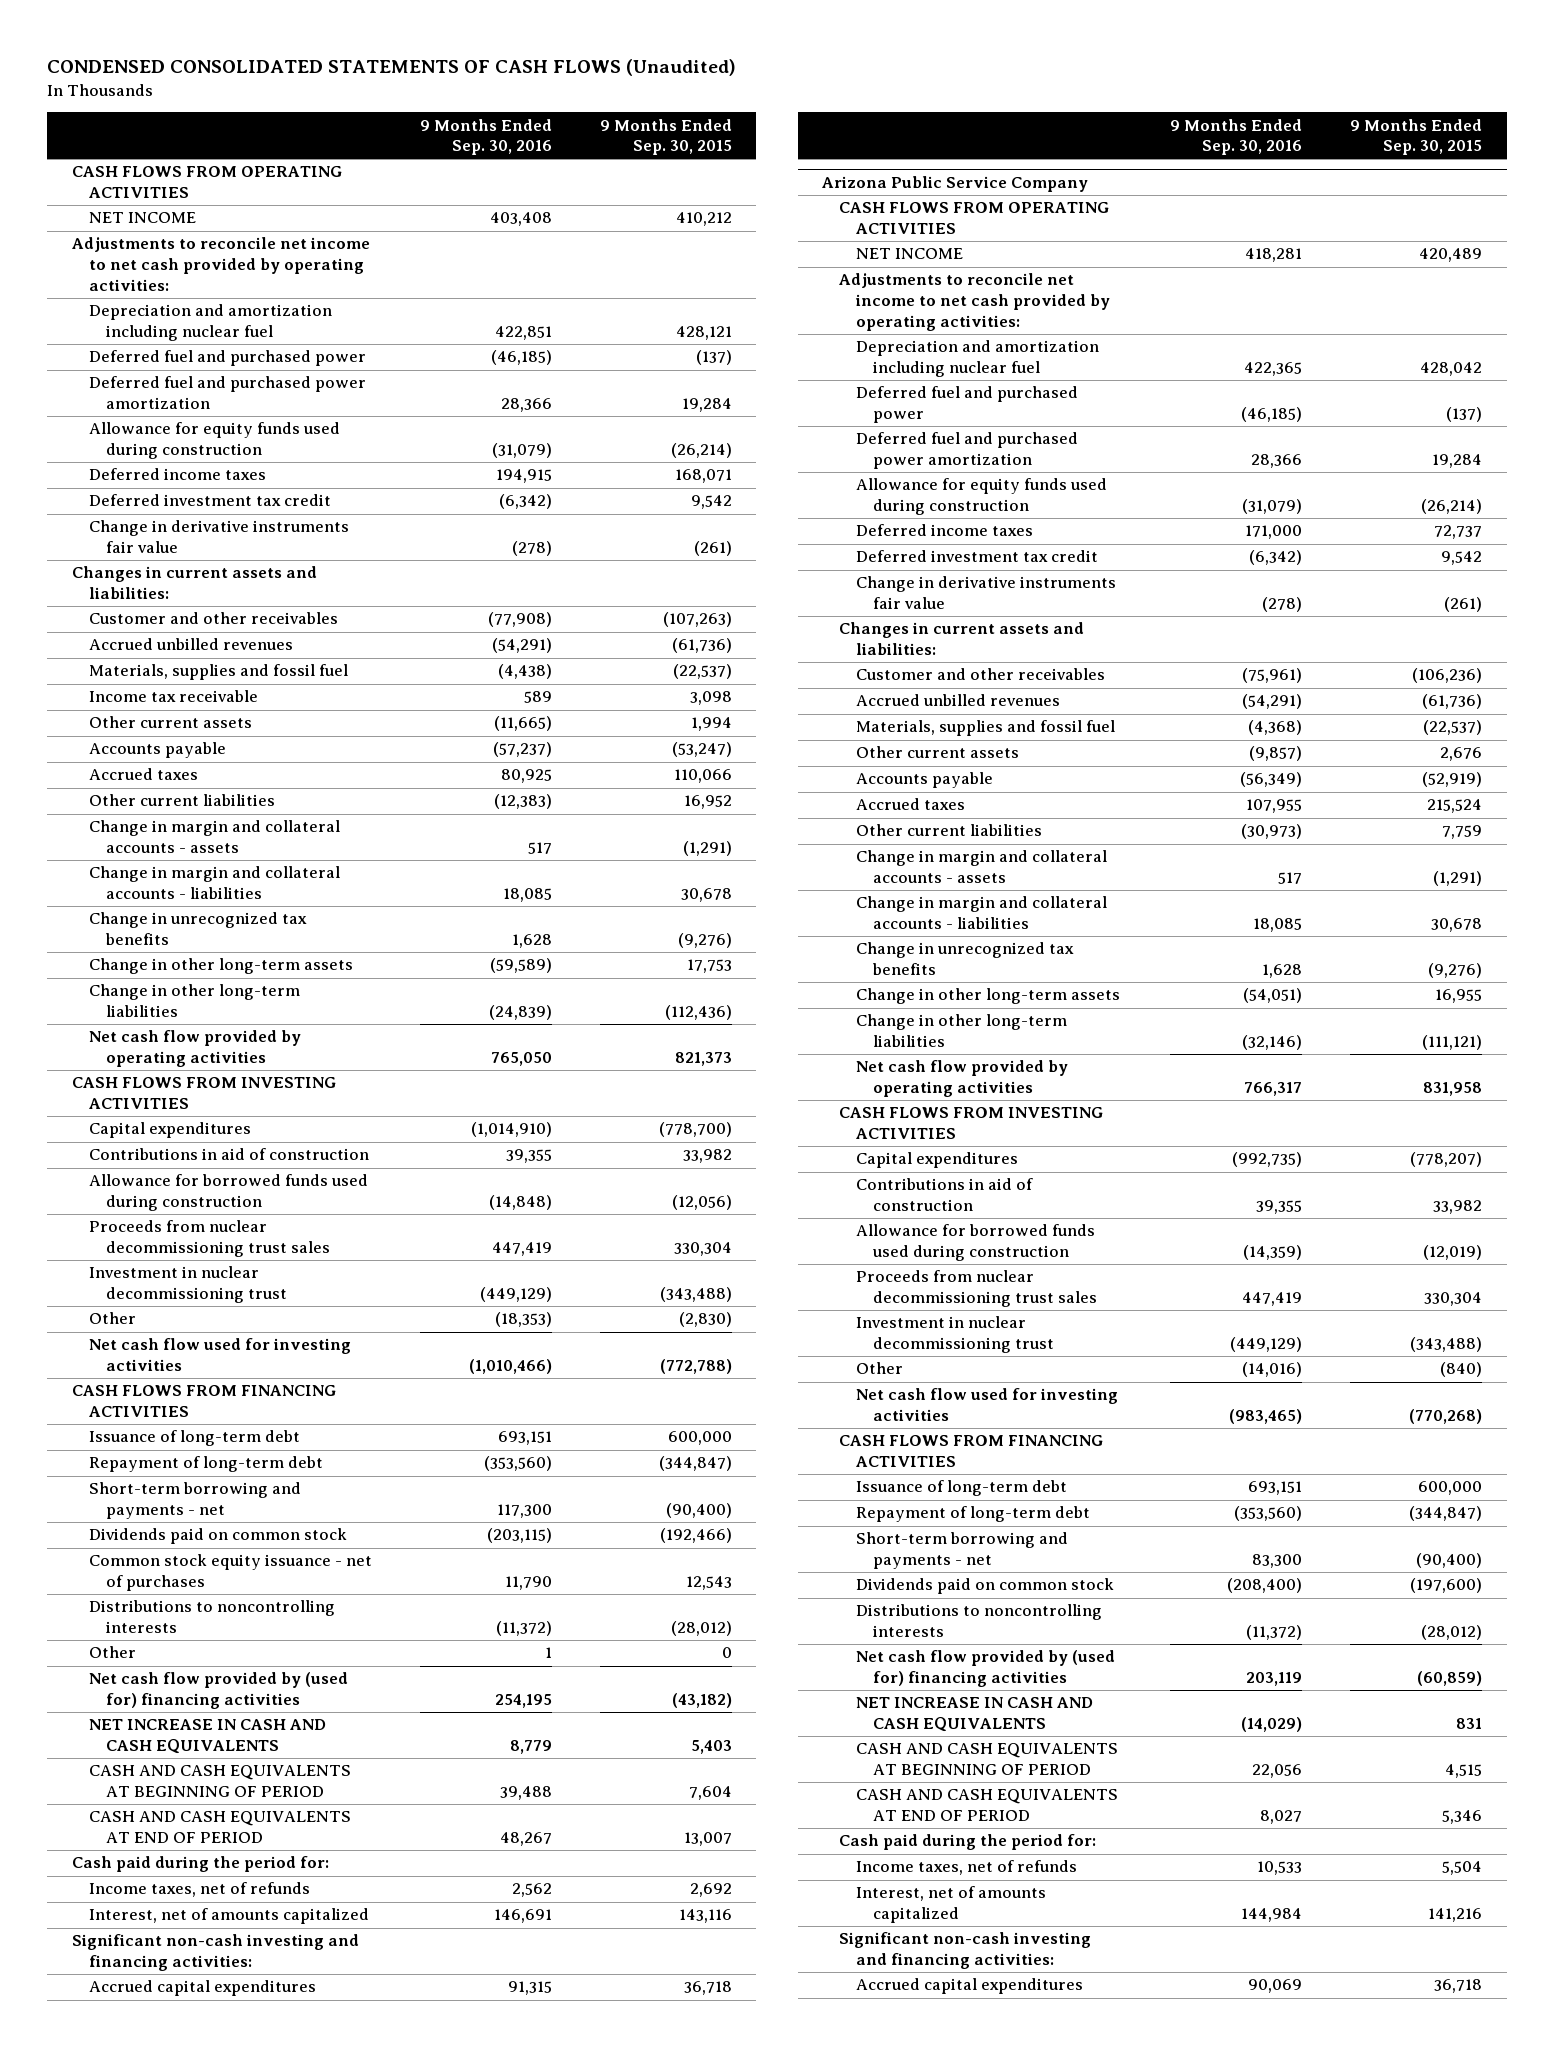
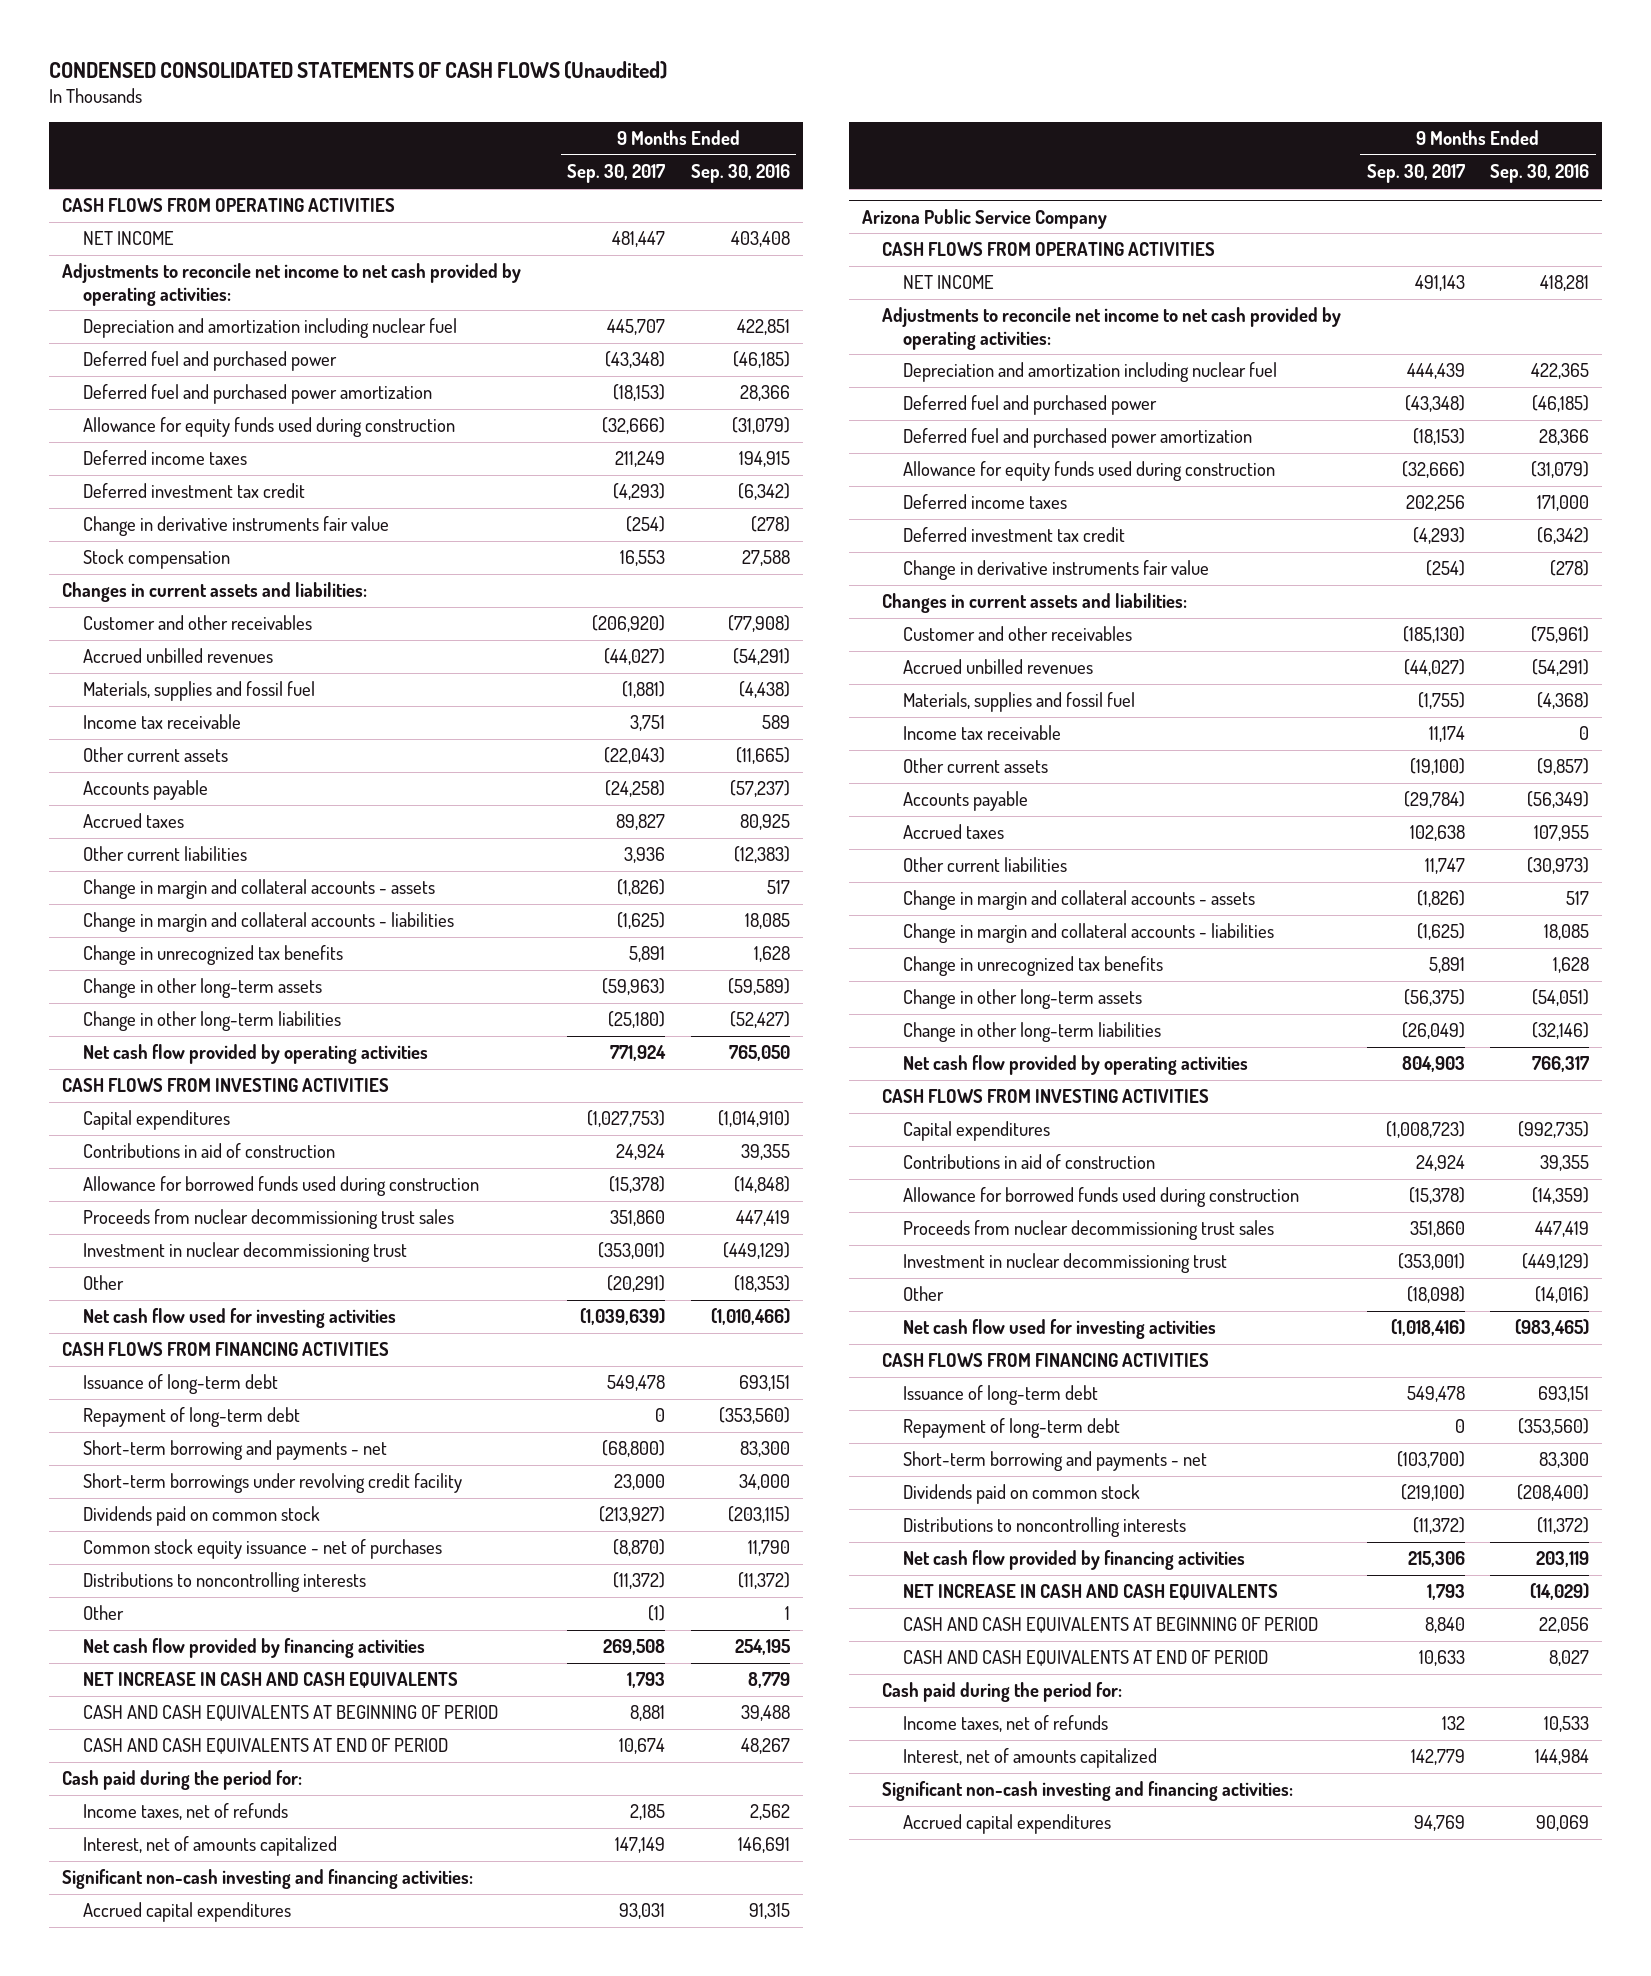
[600,118,733,156] 9 Months Ended Sep. 30, 2015 -> none
none -> [567,164,666,184] Sep. 30, 2017
none -> [82,549,230,570] Stock compensation
[488,1005,552,1021] (24,839) -> [729,1011,790,1029] (52,427)
[496,1504,552,1519] 117,300 -> [739,1441,790,1458] 83,300
none -> [82,1473,462,1494] Short-term borrowings under revolving credit facility
[88,1672,348,1710] Net cash flow provided by (used for) financing activities -> [82,1638,425,1659] Net cash flow provided by financing activities
none -> [902,725,1061,741] Income tax receivable
[855,1650,1115,1688] Net cash flow provided by (used for) financing activities -> [902,1550,1245,1571] Net cash flow provided by financing activities

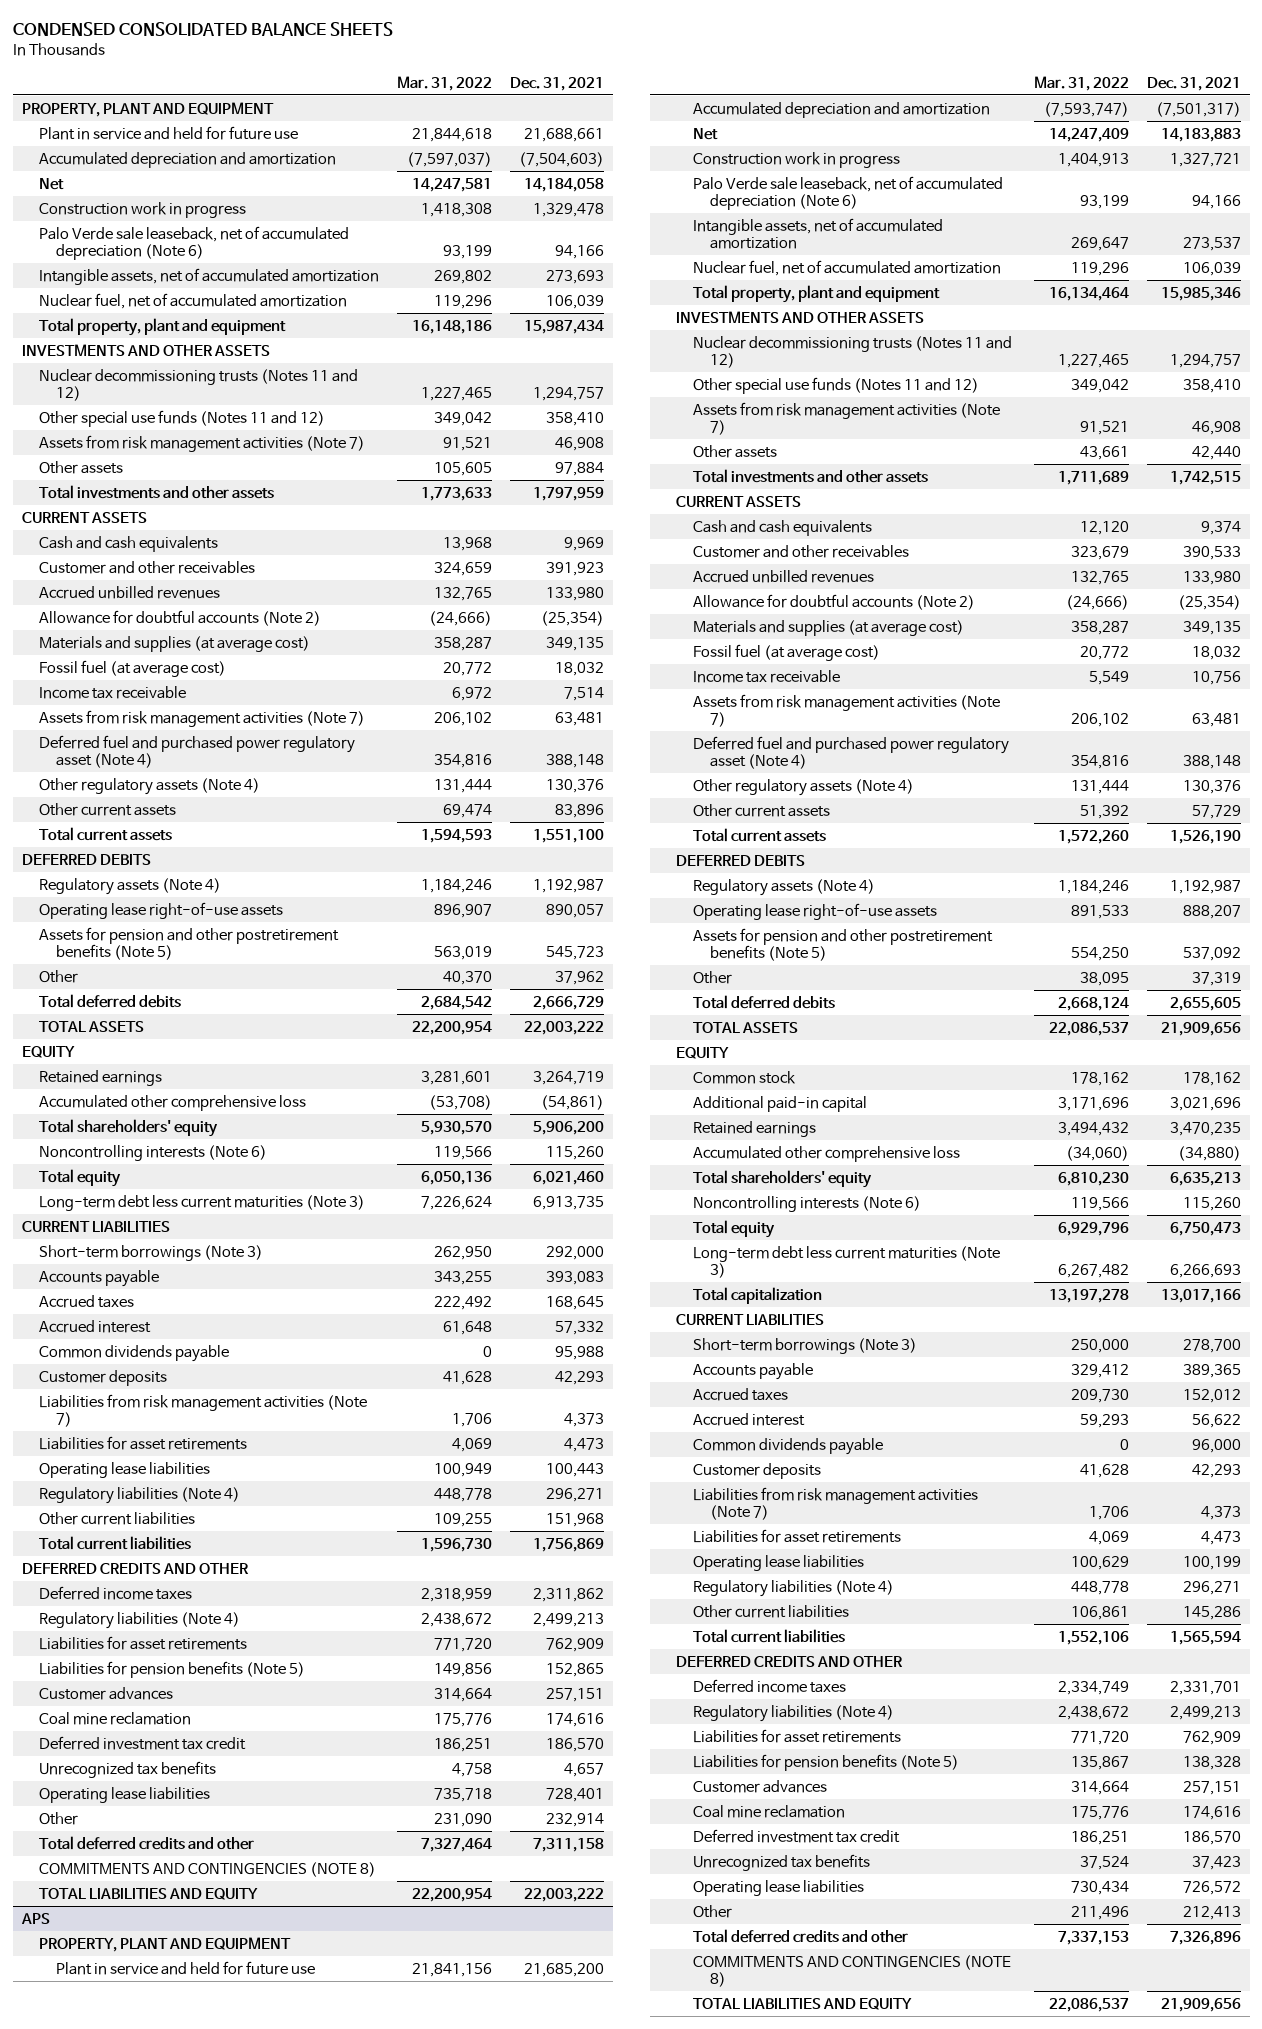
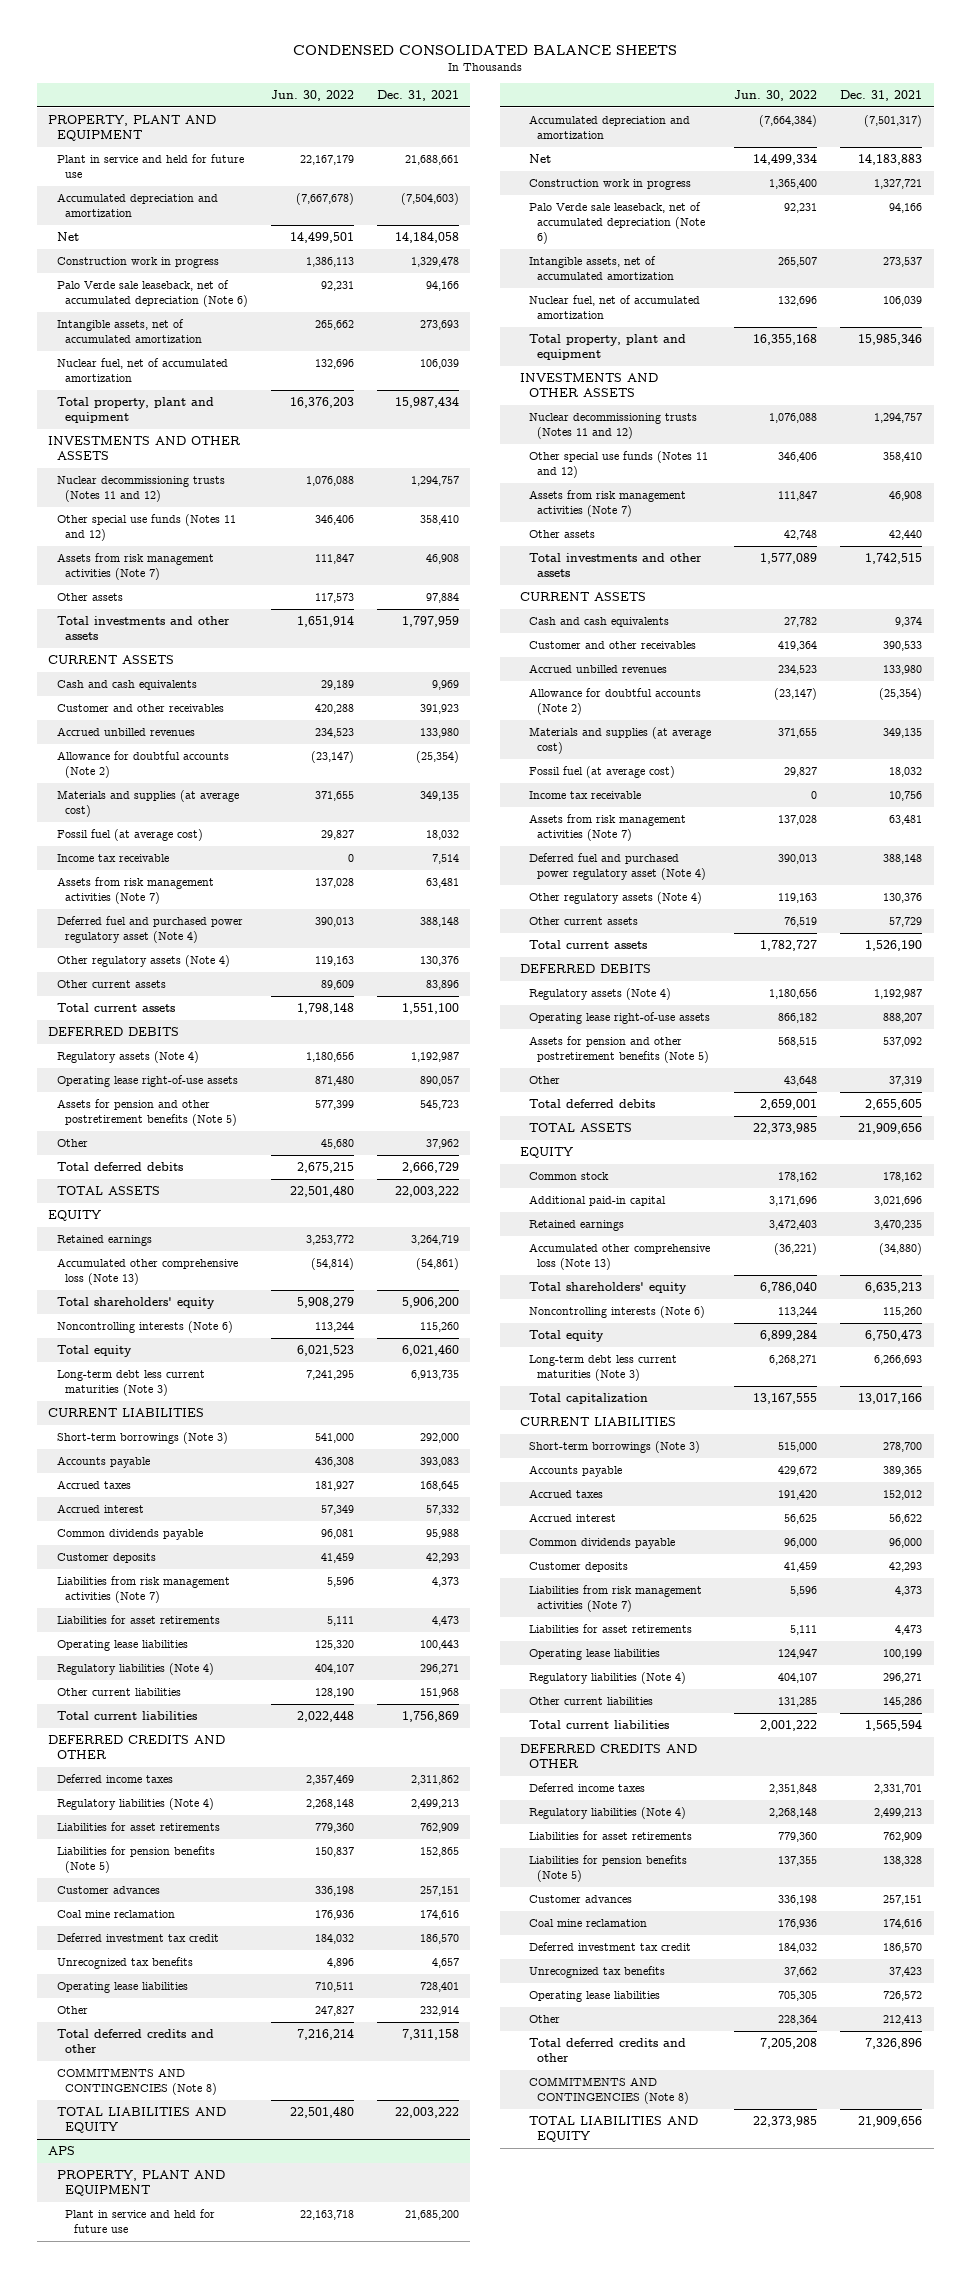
[396,75,492,91] Mar. 31, 2022 -> none
none -> [271,90,355,102] Jun. 30, 2022
[38,1094,306,1111] Accumulated other comprehensive loss -> [56,1257,238,1285] Accumulated other comprehensive loss (Note 13)
[38,1861,376,1877] COMMITMENTS AND CONTINGENCIES (NOTE 8) -> [56,2067,218,2095] COMMITMENTS AND CONTINGENCIES (Note 8)
[693,1145,961,1162] Accumulated other comprehensive loss -> [528,1242,710,1270] Accumulated other comprehensive loss (Note 13)
[693,1954,1012,1988] COMMITMENTS AND CONTINGENCIES (NOTE 8) -> [528,2076,690,2104] COMMITMENTS AND CONTINGENCIES (Note 8)

